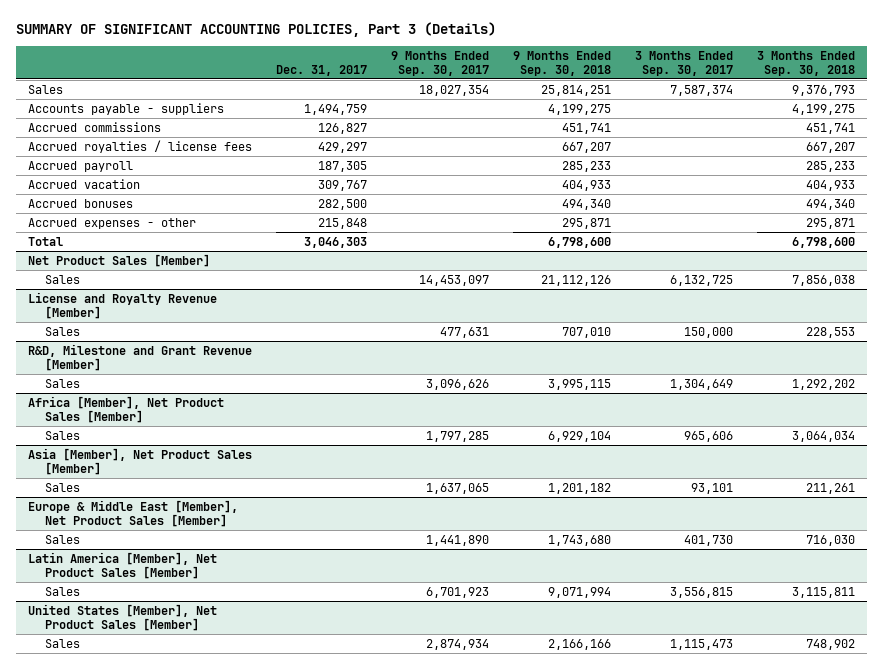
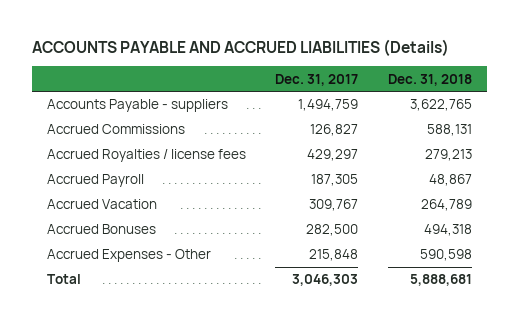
[15,22,496,38] SUMMARY OF SIGNIFICANT ACCOUNTING POLICIES, Part 3 (Details) -> [32,38,450,56] ACCOUNTS PAYABLE AND ACCRUED LIABILITIES (Details)
[390,50,489,76] 9 Months Ended Sep. 30, 2017 -> none
[513,50,612,76] 9 Months Ended Sep. 30, 2018 -> none
[635,50,734,76] 3 Months Ended Sep. 30, 2017 -> none
[757,50,856,76] 3 Months Ended Sep. 30, 2018 -> none
none -> [388,73,473,86] Dec. 31, 2018
[27,84,63,94] Sales -> none
[27,102,224,115] Accounts payable - suppliers -> [46,99,228,113] Accounts Payable - suppliers
[27,121,161,132] Accrued commissions -> [46,124,185,135] Accrued Commissions
[27,139,252,153] Accrued royalties / license fees -> [46,149,246,163] Accrued Royalties / license fees
[27,160,133,172] Accrued payroll -> [46,174,144,188] Accrued Payroll
[27,178,140,189] Accrued vacation -> [46,199,157,210] Accrued Vacation
[27,198,133,208] Accrued bonuses -> [46,224,156,235] Accrued Bonuses
[27,217,196,229] Accrued expenses - other -> [46,249,211,263] Accrued Expenses - Other
[27,253,210,267] Net Product Sales [Member] -> none
[45,274,81,284] Sales -> none
[27,291,217,319] License and Royalty Revenue [Member] -> none
[45,326,81,336] Sales -> none
[27,343,252,371] R&D, Milestone and Grant Revenue [Member] -> none
[45,378,81,388] Sales -> none
[27,395,224,423] Africa [Member], Net Product Sales [Member] -> none
[45,430,81,440] Sales -> none
[27,447,252,475] Asia [Member], Net Product Sales [Member] -> none
[45,482,81,492] Sales -> none
[27,499,238,527] Europe & Middle East [Member], Net Product Sales [Member] -> none
[45,534,81,544] Sales -> none
[27,551,217,579] Latin America [Member], Net Product Sales [Member] -> none
[45,586,81,596] Sales -> none
[27,603,217,631] United States [Member], Net Product Sales [Member] -> none
[45,638,81,648] Sales -> none

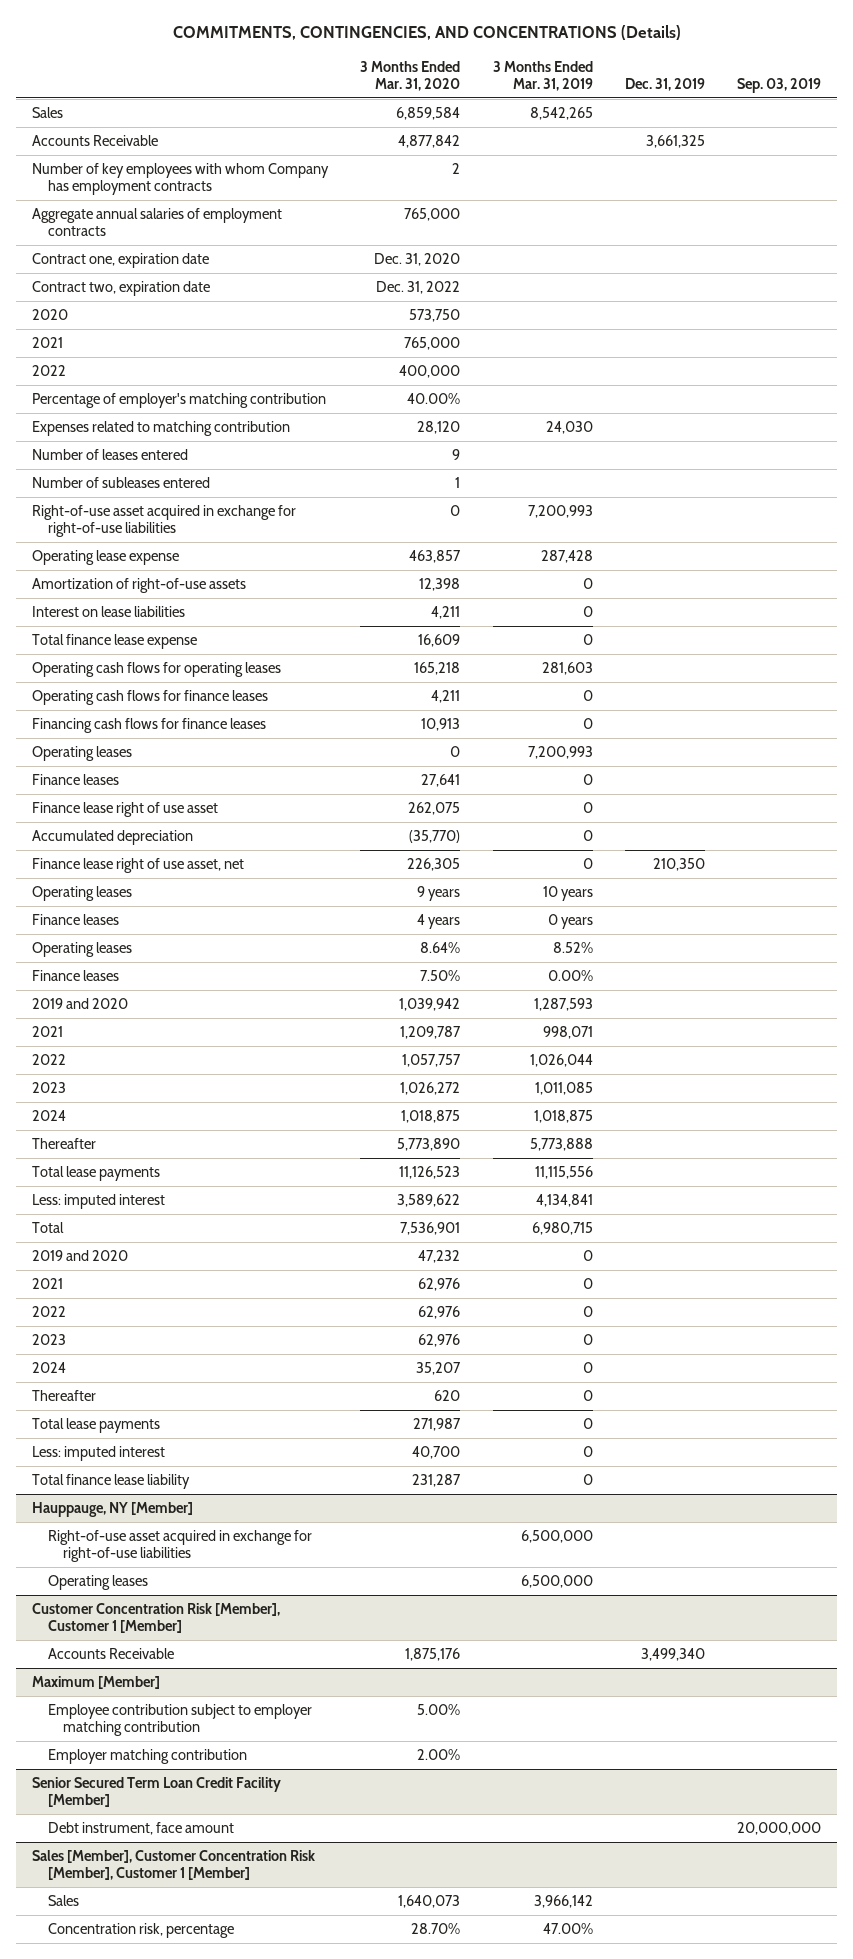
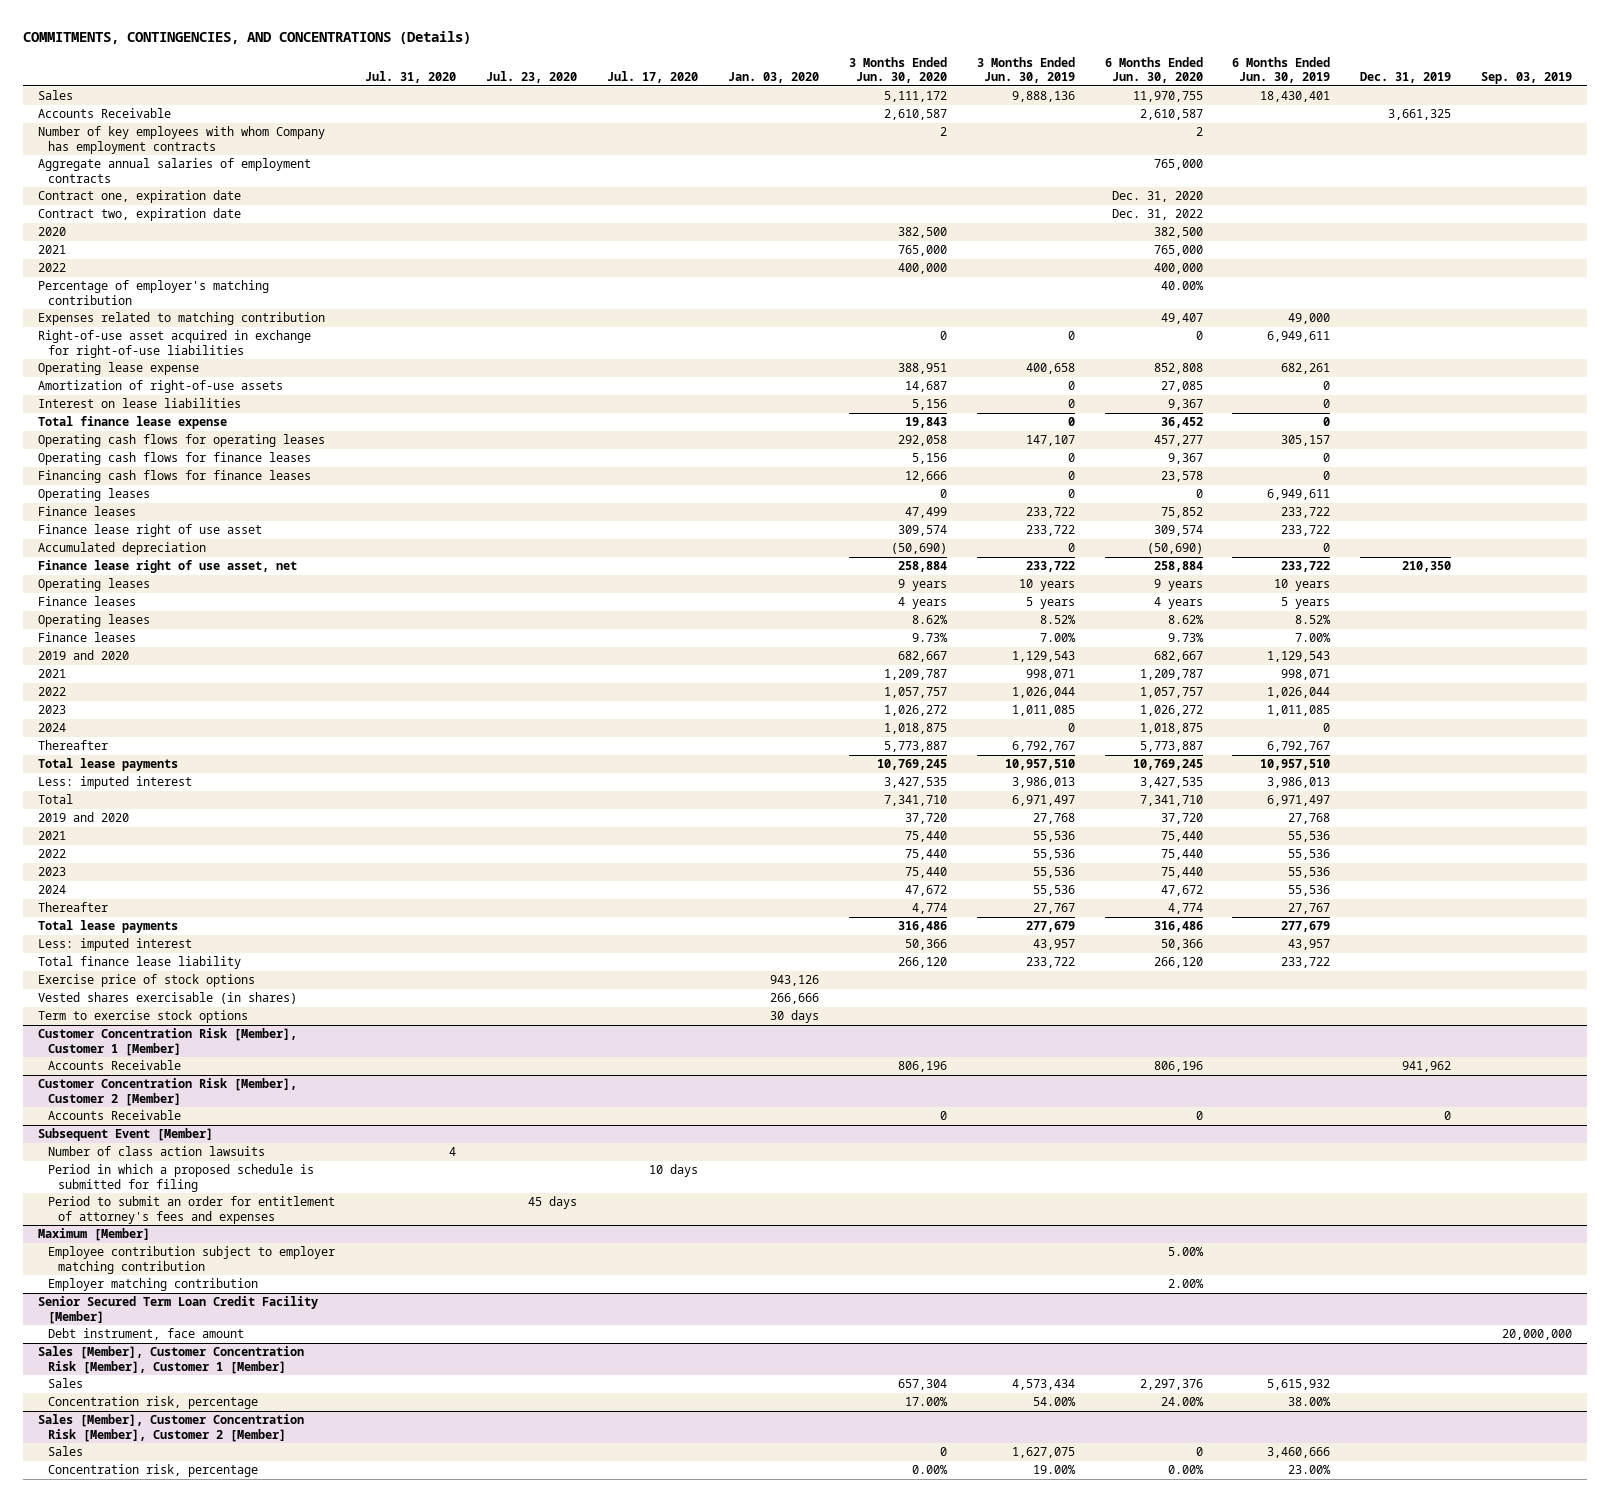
[360,60,461,91] 3 Months Ended Mar. 31, 2020 -> none
[492,60,593,91] 3 Months Ended Mar. 31, 2019 -> none
none -> [364,71,456,84] Jul. 31, 2020
none -> [485,71,577,84] Jul. 23, 2020
none -> [606,71,698,84] Jul. 17, 2020
none -> [727,72,819,84] Jan. 03, 2020
none -> [848,56,947,84] 3 Months Ended Jun. 30, 2020
none -> [976,56,1075,84] 3 Months Ended Jun. 30, 2019
none -> [1104,56,1203,84] 6 Months Ended Jun. 30, 2020
none -> [1232,56,1331,84] 6 Months Ended Jun. 30, 2019
[32,448,189,460] Number of leases entered -> none
[32,476,211,488] Number of subleases entered -> none
[32,1501,194,1517] Hauppauge, NY [Member] -> none
[47,1529,312,1563] Right-of-use asset acquired in exchange for right-of-use liabilities -> none
[47,1574,148,1590] Operating leases -> none
none -> [37,974,255,988] Exercise price of stock options
none -> [37,992,297,1005] Vested shares exercisable (in shares)
none -> [37,1010,248,1024] Term to exercise stock options
[640,1647,705,1661] 3,499,340 -> [1402,1061,1452,1073] 941,962
none -> [37,1078,297,1106] Customer Concentration Risk [Member], Customer 2 [Member]
none -> [47,1110,181,1121] Accounts Receivable
none -> [37,1128,213,1142] Subsequent Event [Member]
none -> [47,1146,265,1157] Number of class action lawsuits
none -> [47,1164,314,1192] Period in which a proposed schedule is submitted for filing
none -> [47,1196,335,1224] Period to submit an order for entitlement of attorney's fees and expenses
none -> [37,1414,304,1442] Sales [Member], Customer Concentration Risk [Member], Customer 2 [Member]
none -> [47,1446,83,1457] Sales
none -> [47,1464,258,1478] Concentration risk, percentage

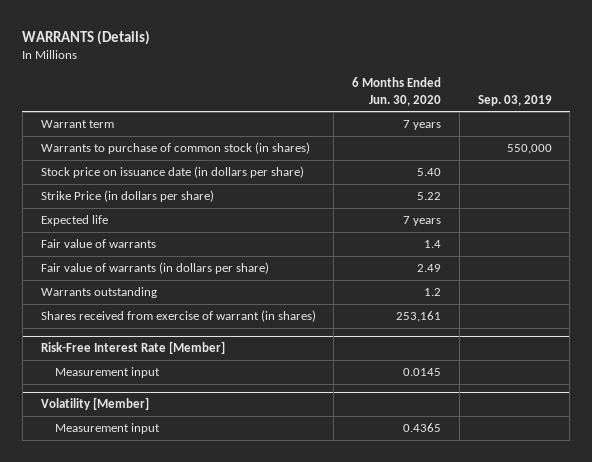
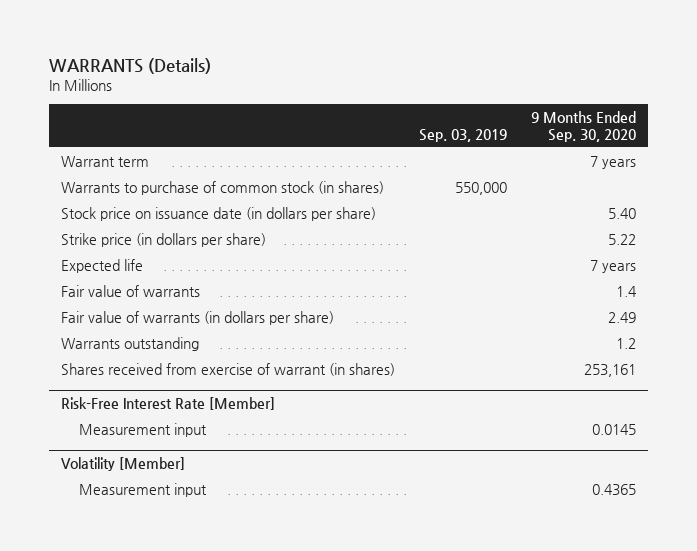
[352,77,442,106] 6 Months Ended Jun. 30, 2020 -> none
none -> [530,110,636,142] 9 Months Ended Sep. 30, 2020
[40,189,214,202] Strike Price (in dollars per share) -> [60,232,266,247] Strike price (in dollars per share)

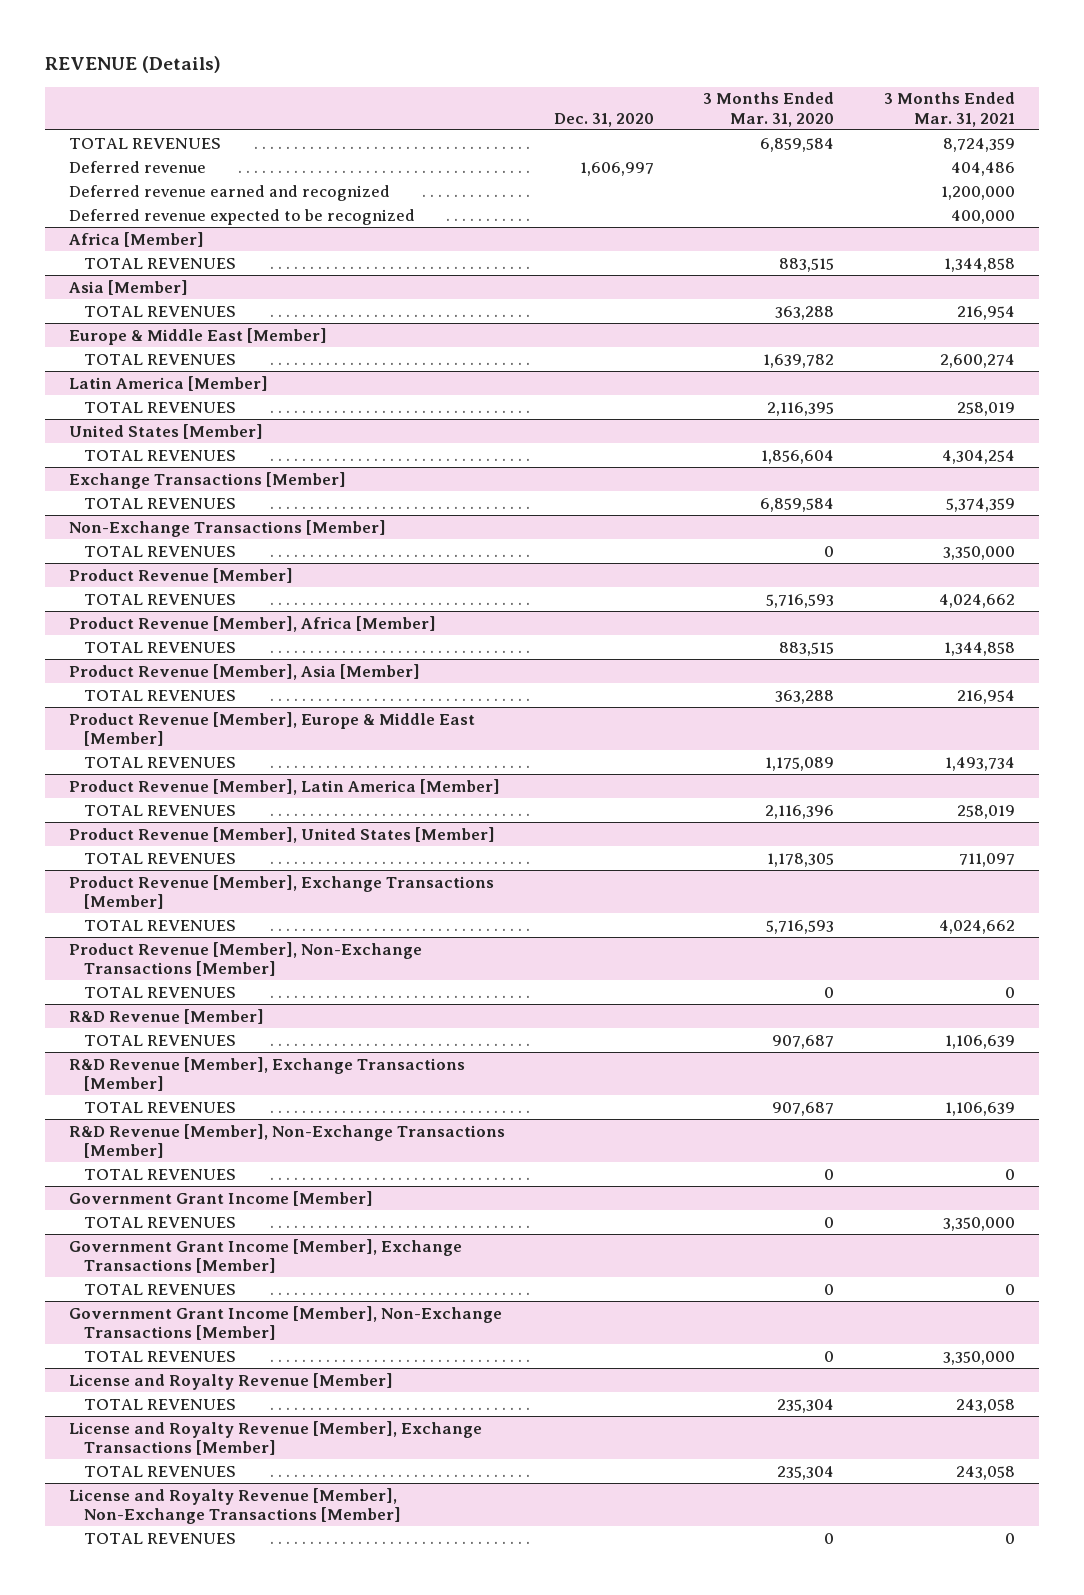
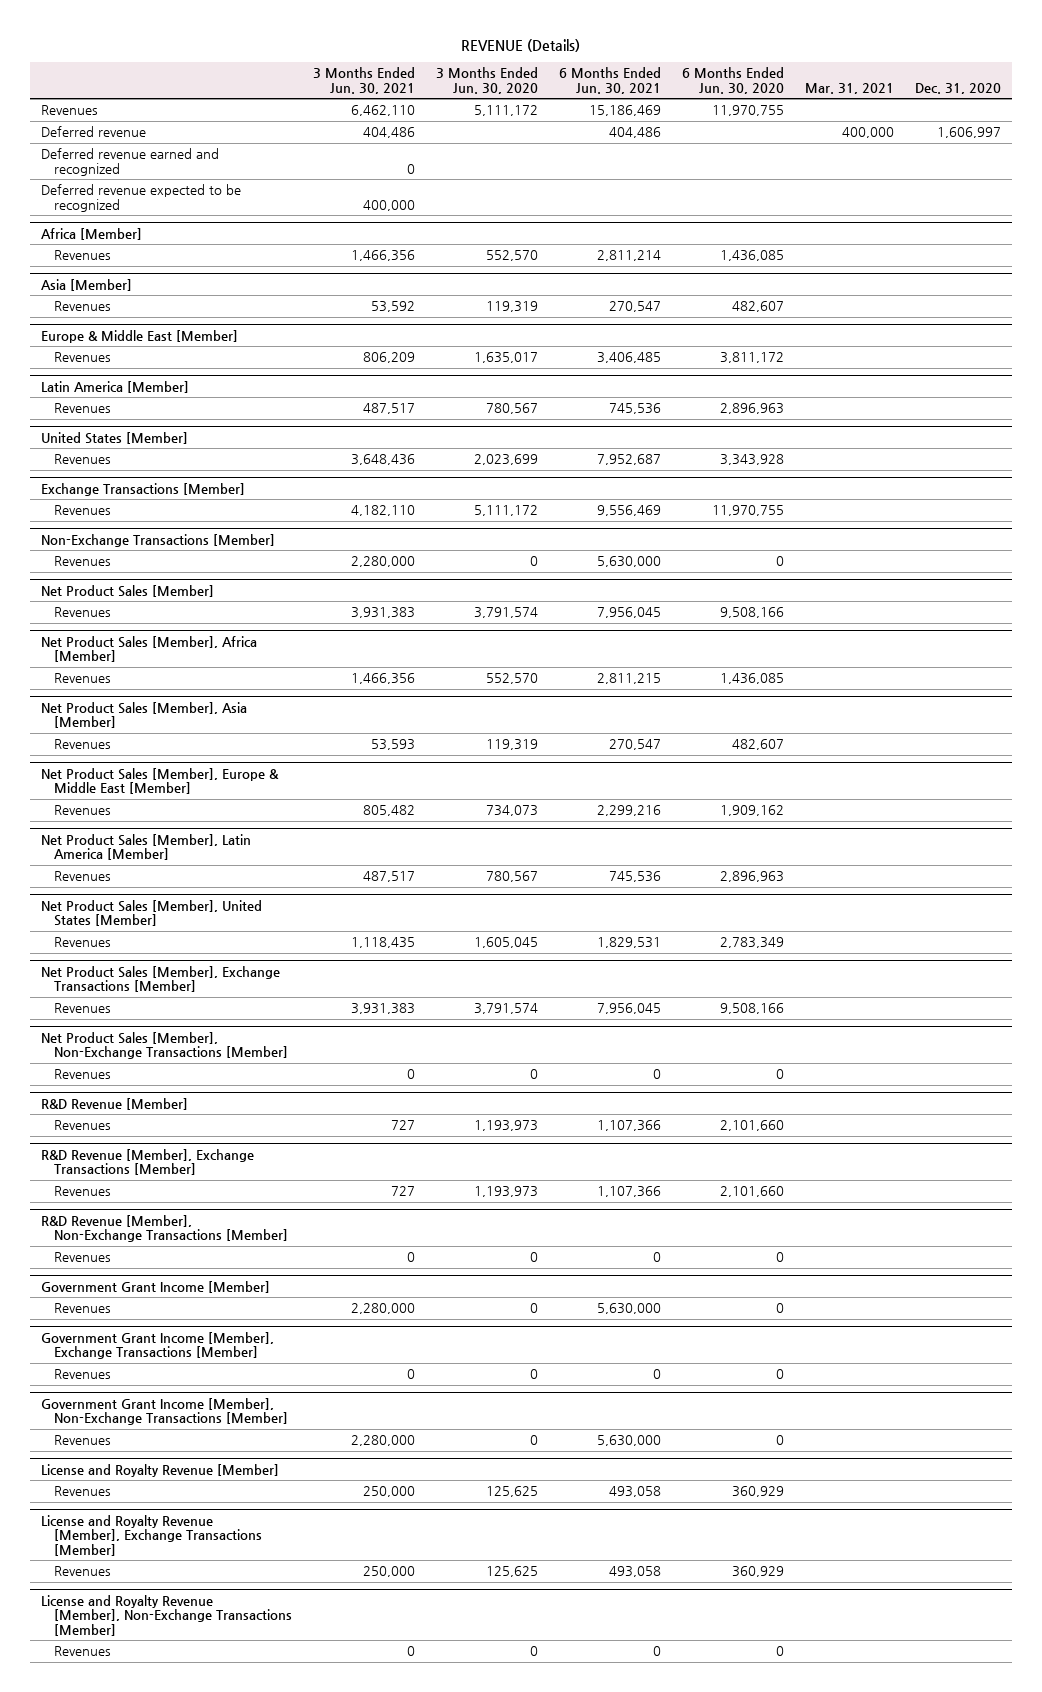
[703,92,835,127] 3 Months Ended Mar. 31, 2020 -> none
[883,92,1015,127] 3 Months Ended Mar. 31, 2021 -> none
none -> [312,67,415,94] 3 Months Ended Jun. 30, 2021
none -> [435,67,538,94] 3 Months Ended Jun. 30, 2020
none -> [558,67,661,94] 6 Months Ended Jun. 30, 2021
none -> [682,67,785,94] 6 Months Ended Jun. 30, 2020
none -> [805,82,895,94] Mar. 31, 2021
[69,137,222,149] TOTAL REVENUES -> [41,105,99,116] Revenues
[83,257,236,269] TOTAL REVENUES -> [53,250,111,261] Revenues
[83,305,236,317] TOTAL REVENUES -> [53,301,111,312] Revenues
[83,353,236,365] TOTAL REVENUES -> [53,352,111,363] Revenues
[83,401,236,413] TOTAL REVENUES -> [53,403,111,414] Revenues
[83,449,236,461] TOTAL REVENUES -> [53,454,111,465] Revenues
[83,497,236,509] TOTAL REVENUES -> [53,505,111,516] Revenues
[69,615,437,632] Product Revenue [Member], Africa [Member] -> none
[83,641,236,653] TOTAL REVENUES -> none
[69,663,421,680] Product Revenue [Member], Asia [Member] -> none
[83,689,236,701] TOTAL REVENUES -> none
[83,545,236,557] TOTAL REVENUES -> [53,556,111,567] Revenues
[69,567,294,583] Product Revenue [Member] -> [41,584,215,597] Net Product Sales [Member]
[83,593,236,605] TOTAL REVENUES -> [53,607,111,618] Revenues
none -> [41,635,258,663] Net Product Sales [Member], Africa [Member]
none -> [53,673,111,684] Revenues
none -> [41,701,248,729] Net Product Sales [Member], Asia [Member]
none -> [53,739,111,750] Revenues
[69,711,476,746] Product Revenue [Member], Europe & Middle East [Member] -> [41,767,280,795] Net Product Sales [Member], Europe & Middle East [Member]
[83,756,236,768] TOTAL REVENUES -> [53,805,111,816] Revenues
[69,778,501,795] Product Revenue [Member], Latin America [Member] -> [41,833,252,861] Net Product Sales [Member], Latin America [Member]
[83,804,236,816] TOTAL REVENUES -> [53,871,111,882] Revenues
[69,826,496,843] Product Revenue [Member], United States [Member] -> [41,899,263,927] Net Product Sales [Member], United States [Member]
[83,852,236,864] TOTAL REVENUES -> [53,937,111,948] Revenues
[69,874,495,909] Product Revenue [Member], Exchange Transactions [Member] -> [41,965,281,993] Net Product Sales [Member], Exchange Transactions [Member]
[83,919,236,931] TOTAL REVENUES -> [53,1003,111,1014] Revenues
[69,941,423,976] Product Revenue [Member], Non-Exchange Transactions [Member] -> [41,1031,288,1060] Net Product Sales [Member], Non-Exchange Transactions [Member]
[83,986,236,998] TOTAL REVENUES -> [53,1069,111,1080] Revenues
[83,1034,236,1046] TOTAL REVENUES -> [53,1120,111,1131] Revenues
[83,1101,236,1113] TOTAL REVENUES -> [53,1186,111,1197] Revenues
[83,1168,236,1180] TOTAL REVENUES -> [53,1252,111,1263] Revenues
[83,1216,236,1228] TOTAL REVENUES -> [53,1303,111,1314] Revenues
[83,1283,236,1295] TOTAL REVENUES -> [53,1369,111,1380] Revenues
[83,1350,236,1362] TOTAL REVENUES -> [53,1435,111,1446] Revenues
[83,1398,236,1410] TOTAL REVENUES -> [53,1486,111,1497] Revenues
[83,1465,236,1477] TOTAL REVENUES -> [53,1566,111,1577] Revenues
[83,1532,236,1544] TOTAL REVENUES -> [53,1646,111,1657] Revenues

